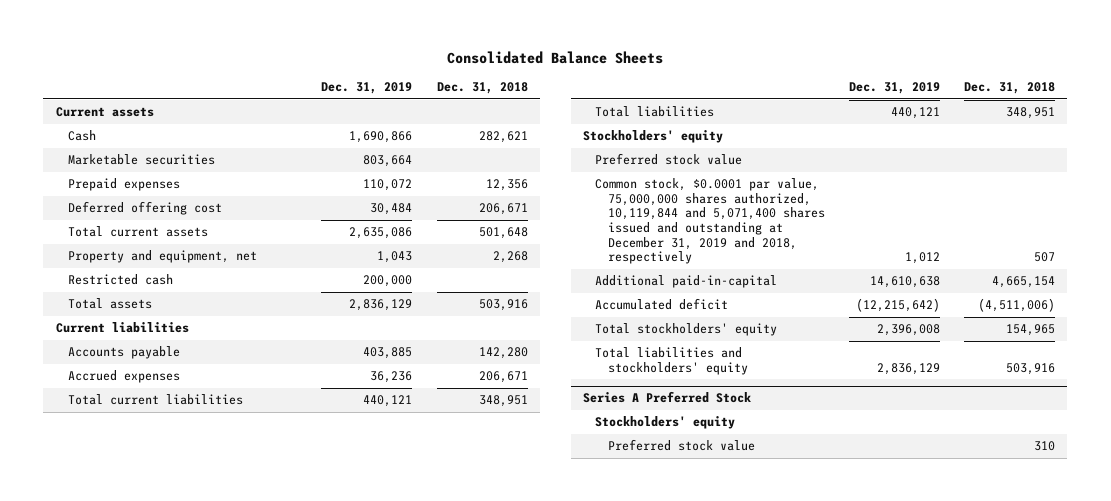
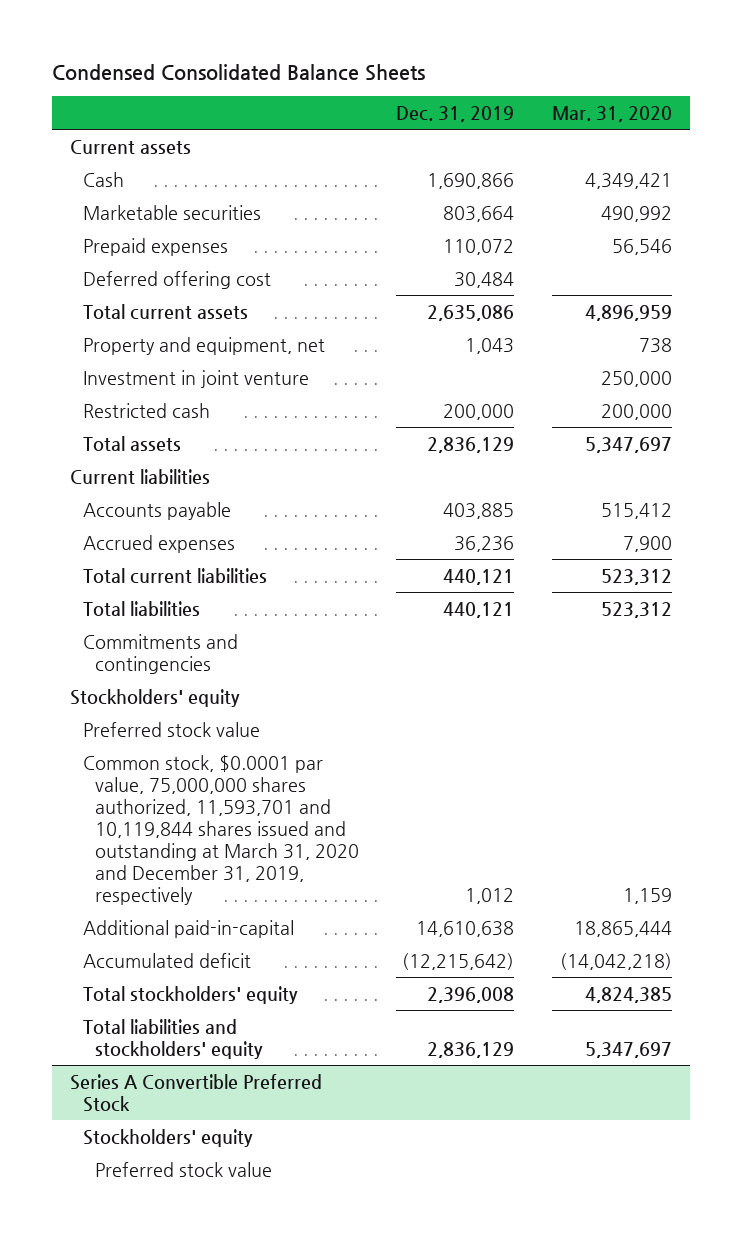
[447,50,664,64] Consolidated Balance Sheets -> [51,63,425,81] Condensed Consolidated Balance Sheets
[436,82,528,95] Dec. 31, 2018 -> none
none -> [551,105,672,122] Mar. 31, 2020
none -> [82,369,309,388] Investment in joint venture
none -> [82,633,238,674] Commitments and contingencies
[595,178,825,265] Common stock, $0.0001 par value, 75,000,000 shares authorized, 10,119,844 and 5,071,400 shares issued and outstanding at December 31, 2019 and 2018, respectively -> [82,754,360,905] Common stock, $0.0001 par value, 75,000,000 shares authorized, 11,593,701 and 10,119,844 shares issued and outstanding at March 31, 2020 and December 31, 2019, respectively
[582,391,751,404] Series A Preferred Stock -> [70,1073,323,1112] Series A Convertible Preferred Stock

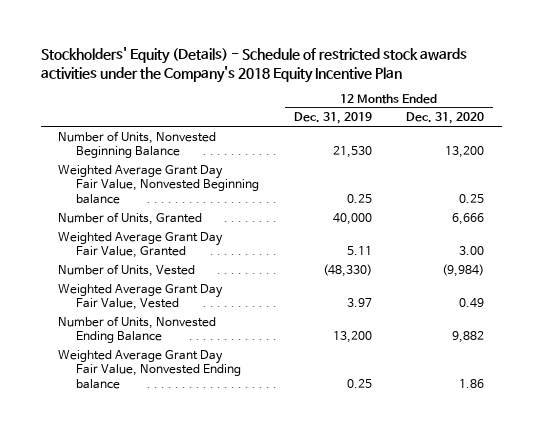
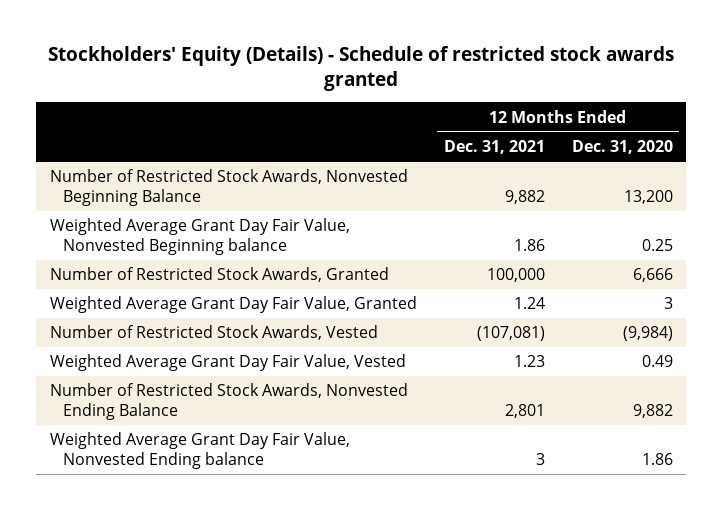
[40,47,467,83] Stockholders' Equity (Details) - Schedule of restricted stock awards activities under the Company's 2018 Equity Incentive Plan -> [48,46,675,92] Stockholders' Equity (Details) - Schedule of restricted stock awards granted
[293,112,372,125] Dec. 31, 2019 -> none
none -> [443,139,545,154] Dec. 31, 2021
[58,130,217,159] Number of Units, Nonvested Beginning Balance -> [49,169,408,206] Number of Restricted Stock Awards, Nonvested Beginning Balance
[58,211,203,225] Number of Units, Granted -> [49,267,389,283] Number of Restricted Stock Awards, Granted
[459,246,485,256] 3.00 -> [663,297,673,310] 3
[58,263,196,277] Number of Units, Vested -> [49,325,378,341] Number of Restricted Stock Awards, Vested
[58,315,217,344] Number of Units, Nonvested Ending Balance -> [49,383,408,420] Number of Restricted Stock Awards, Nonvested Ending Balance

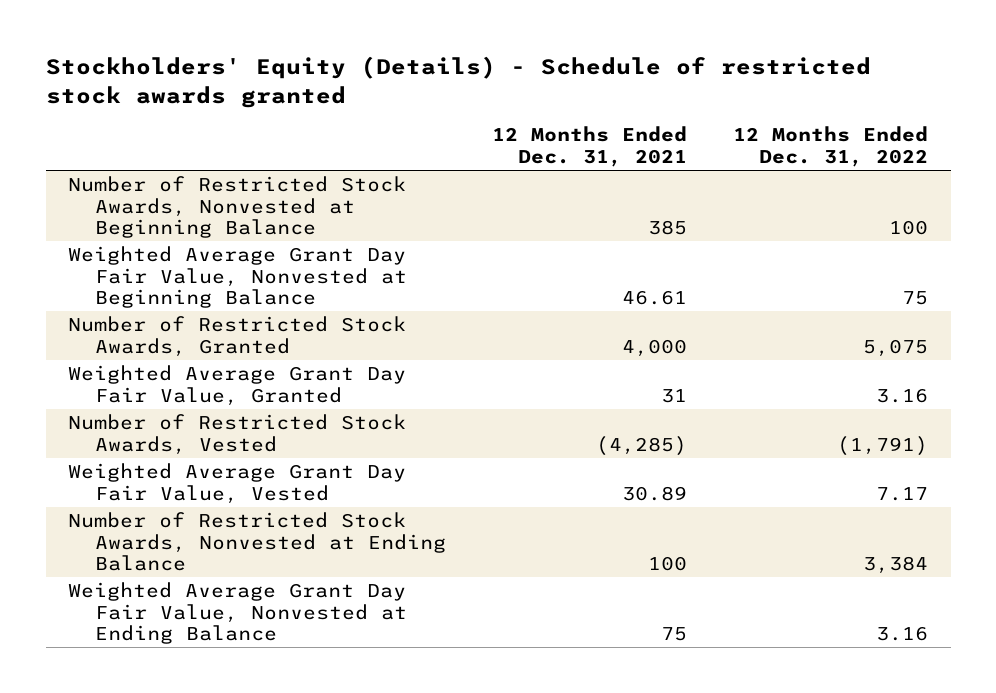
[571,139,673,154] Dec. 31, 2020 -> none
none -> [732,126,928,167] 12 Months Ended Dec. 31, 2022
[49,169,408,206] Number of Restricted Stock Awards, Nonvested Beginning Balance -> [68,176,407,238] Number of Restricted Stock Awards, Nonvested at Beginning Balance
[504,189,545,204] 9,882 -> [648,219,688,235] 385
[49,218,350,255] Weighted Average Grant Day Fair Value, Nonvested Beginning balance -> [68,246,408,308] Weighted Average Grant Day Fair Value, Nonvested at Beginning Balance
[513,238,545,251] 1.86 -> [622,289,688,305] 46.61
[486,268,545,283] 100,000 -> [622,338,688,357] 4,000
[513,297,545,310] 1.24 -> [661,388,688,403] 31
[476,326,545,342] (107,081) -> [596,435,688,456] (4,285)
[513,355,545,368] 1.23 -> [622,485,688,501] 30.89
[49,383,408,420] Number of Restricted Stock Awards, Nonvested Ending Balance -> [68,512,447,571] Number of Restricted Stock Awards, Nonvested at Ending Balance
[504,403,545,418] 2,801 -> [648,555,688,571] 100
[49,432,350,469] Weighted Average Grant Day Fair Value, Nonvested Ending balance -> [68,582,408,644] Weighted Average Grant Day Fair Value, Nonvested at Ending Balance
[535,452,545,465] 3 -> [661,626,688,641] 75

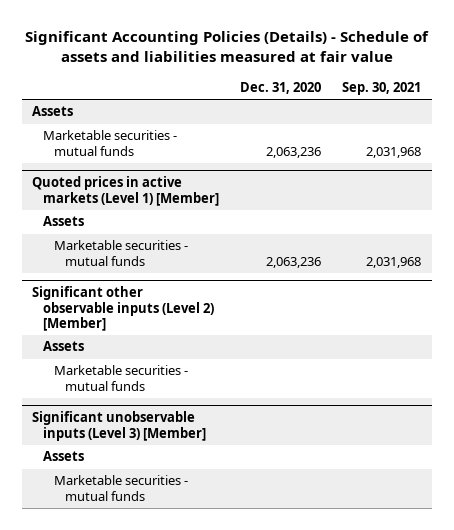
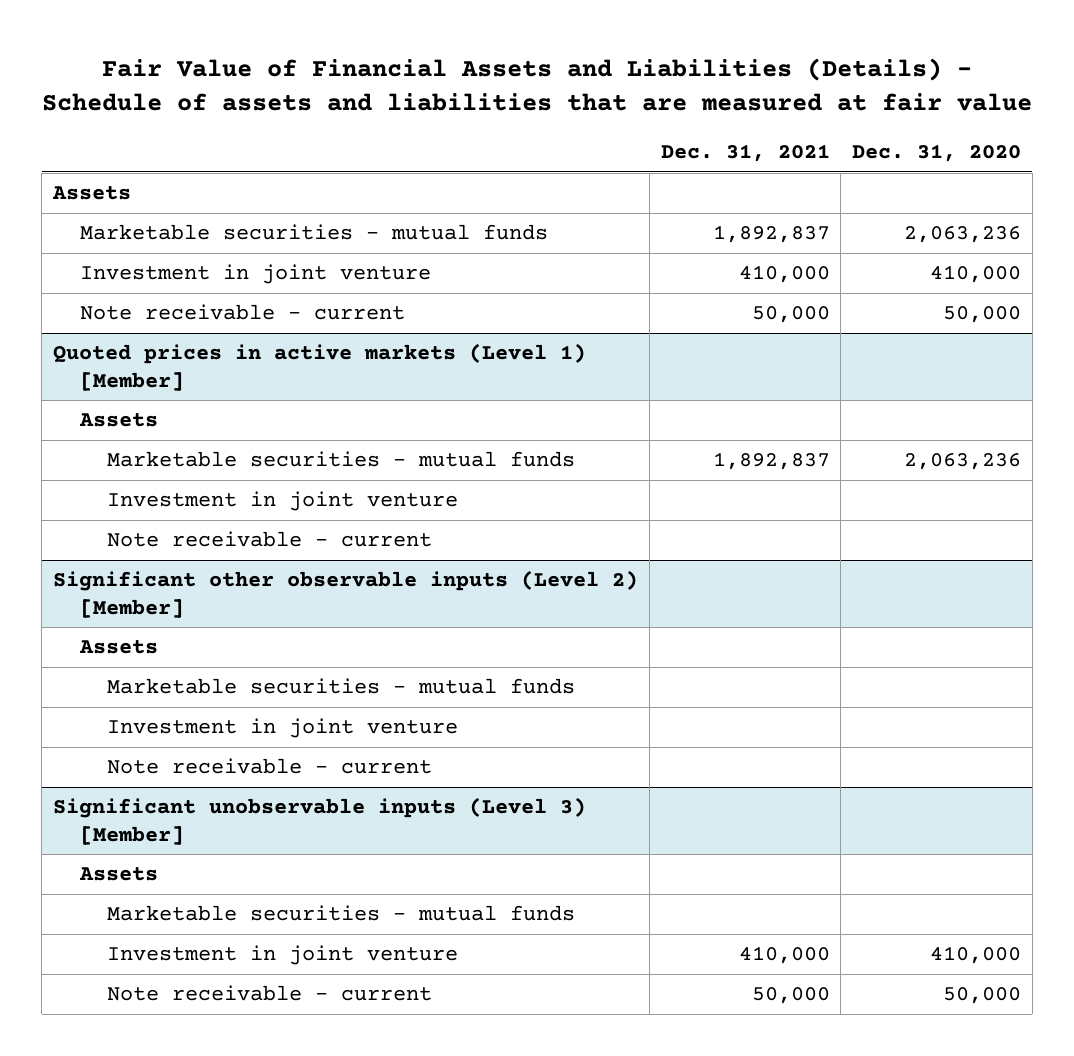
[24,31,429,63] Significant Accounting Policies (Details) - Schedule of assets and liabilities measured at fair value -> [42,57,1033,111] Fair Value of Financial Assets and Liabilities (Details) - Schedule of assets and liabilities that are measured at fair value
[342,82,422,96] Sep. 30, 2021 -> none
none -> [660,144,830,163] Dec. 31, 2021
none -> [80,264,432,285] Investment in joint venture
none -> [80,304,406,321] Note receivable - current
none -> [107,491,459,512] Investment in joint venture
none -> [107,531,433,548] Note receivable - current
none -> [107,718,459,739] Investment in joint venture
none -> [107,758,433,775] Note receivable - current
none -> [107,945,459,966] Investment in joint venture
none -> [107,985,433,1002] Note receivable - current

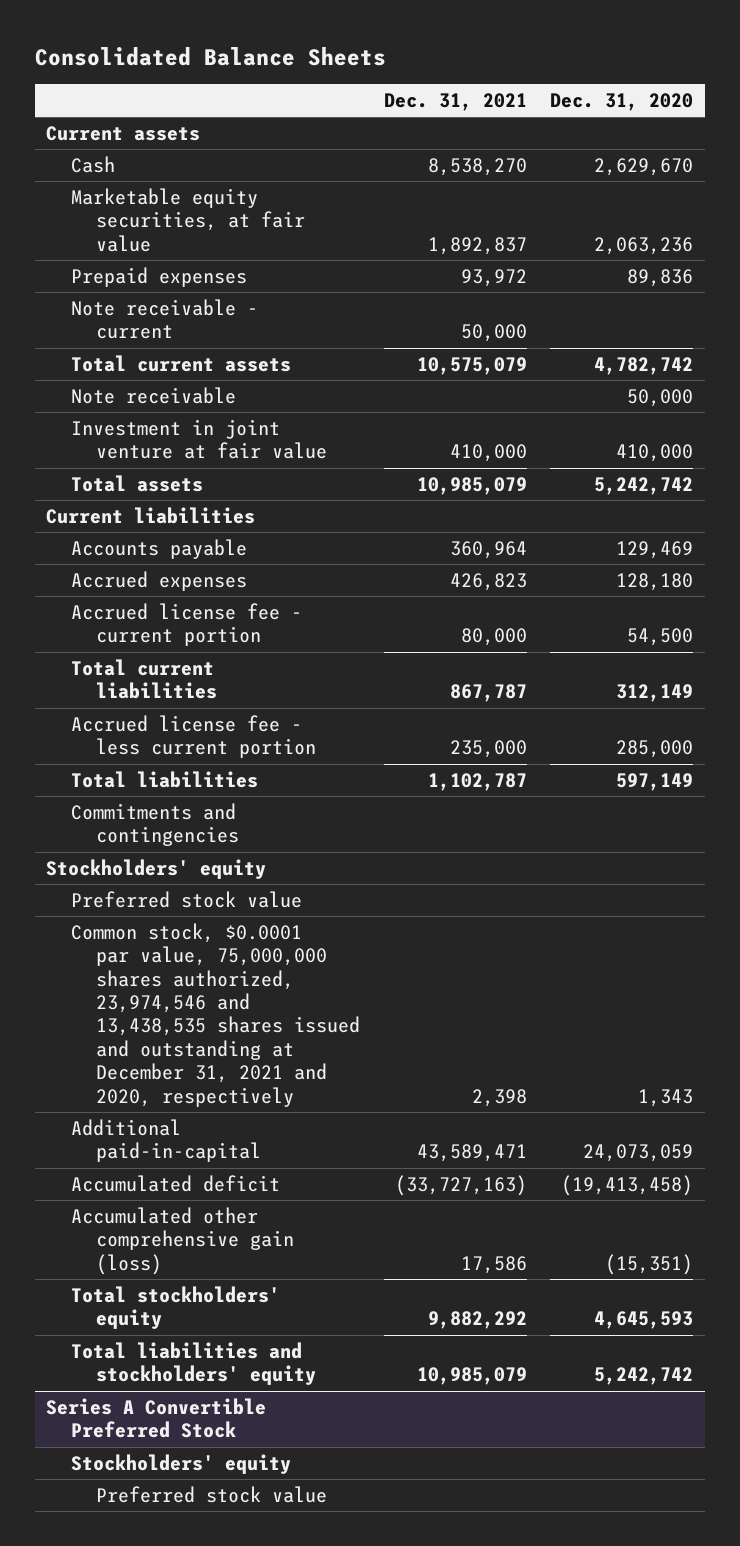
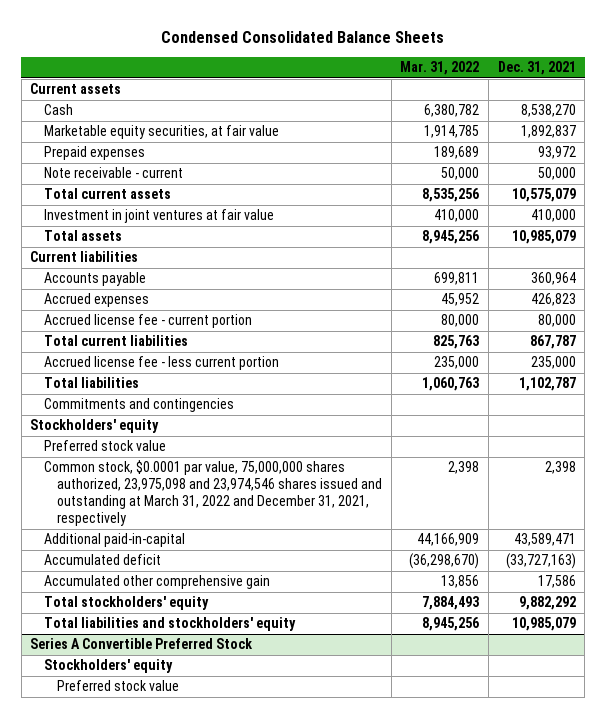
[34,46,386,66] Consolidated Balance Sheets -> [160,30,444,43] Condensed Consolidated Balance Sheets
[550,92,694,111] Dec. 31, 2020 -> none
none -> [400,61,480,76] Mar. 31, 2022
[71,386,237,404] Note receivable -> none
[71,418,328,460] Investment in joint venture at fair value -> [43,209,274,224] Investment in joint ventures at fair value
[71,922,361,1107] Common stock, $0.0001 par value, 75,000,000 shares authorized, 23,974,546 and 13,438,535 shares issued and outstanding at December 31, 2021 and 2020, respectively -> [43,460,383,527] Common stock, $0.0001 par value, 75,000,000 shares authorized, 23,975,098 and 23,974,546 shares issued and outstanding at March 31, 2022 and December 31, 2021, respectively
[71,1206,295,1275] Accumulated other comprehensive gain (loss) -> [43,575,270,590] Accumulated other comprehensive gain

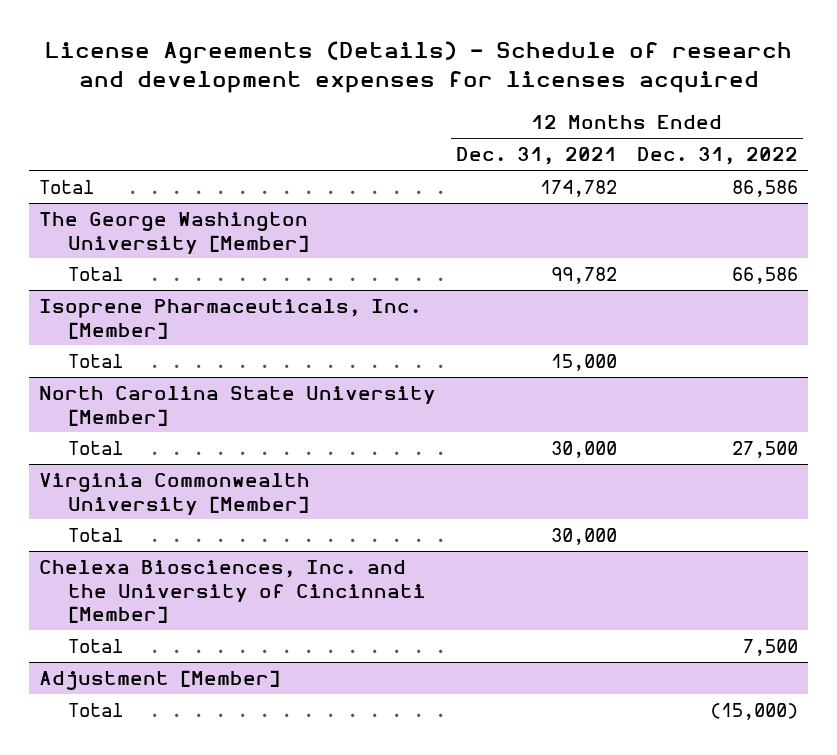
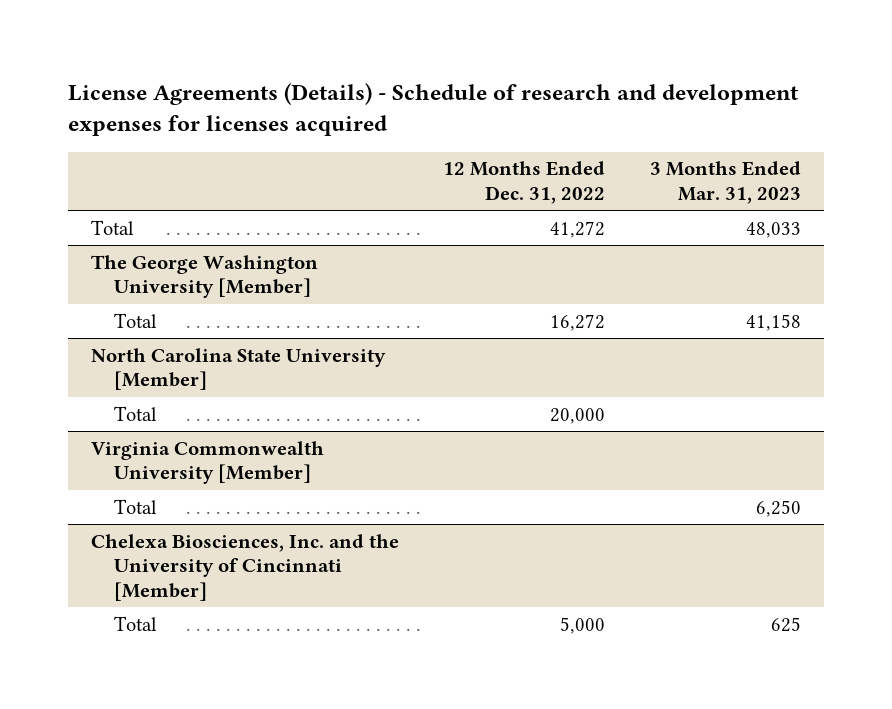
[456,147,618,166] Dec. 31, 2021 -> none
none -> [650,161,802,205] 3 Months Ended Mar. 31, 2023
[731,180,798,198] 86,586 -> [550,220,606,238] 41,272
[39,299,422,339] Isoprene Pharmaceuticals, Inc. [Member] -> none
[67,354,123,369] Total -> none
[731,267,798,285] 66,586 -> [550,313,606,331] 16,272
[731,441,798,459] 27,500 -> [550,407,606,424] 20,000
[39,670,281,691] Adjustment [Member] -> none
[67,703,123,718] Total -> none
[742,639,798,657] 7,500 -> [560,616,606,634] 5,000

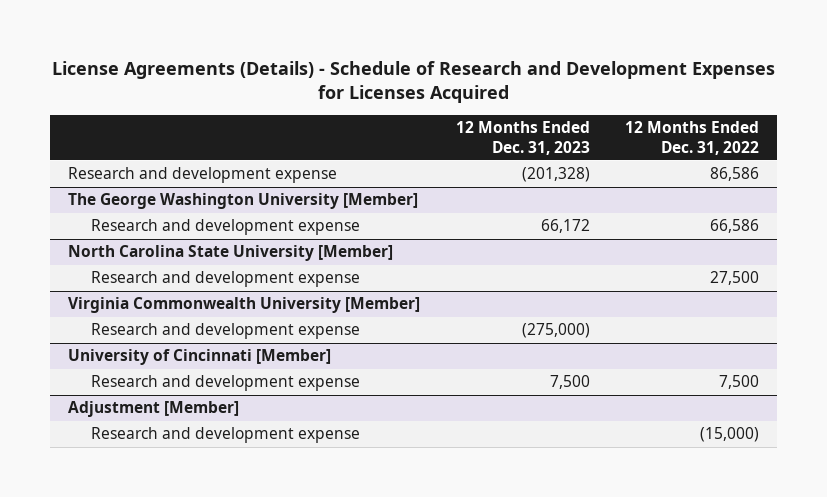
[68,82,800,137] License Agreements (Details) - Schedule of research and development expenses for licenses acquired -> [51,60,775,104] License Agreements (Details) - Schedule of Research and Development Expenses for Licenses Acquired
[650,161,802,205] 3 Months Ended Mar. 31, 2023 -> none
none -> [455,121,590,155] 12 Months Ended Dec. 31, 2023
[90,219,134,235] Total -> none
none -> [68,167,338,184] Research and development expense
[113,312,157,328] Total -> none
none -> [90,219,360,236] Research and development expense
[113,405,157,421] Total -> none
none -> [90,271,360,288] Research and development expense
[113,615,157,631] Total -> none
[113,498,157,514] Total -> [90,323,360,340] Research and development expense
[90,533,399,601] Chelexa Biosciences, Inc. and the University of Cincinnati [Member] -> [68,349,332,366] University of Cincinnati [Member]
none -> [90,375,360,392] Research and development expense
none -> [68,401,240,418] Adjustment [Member]
none -> [90,427,360,444] Research and development expense

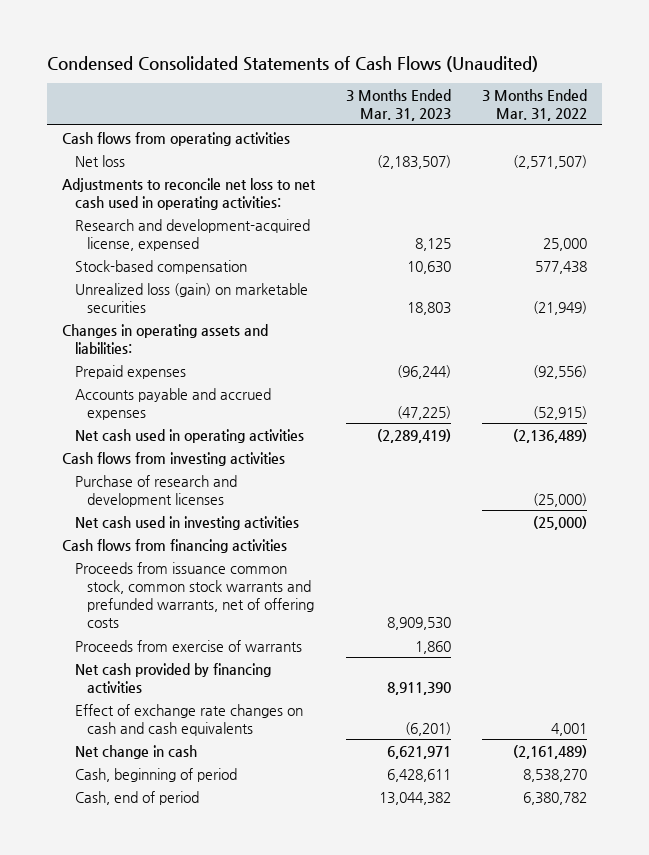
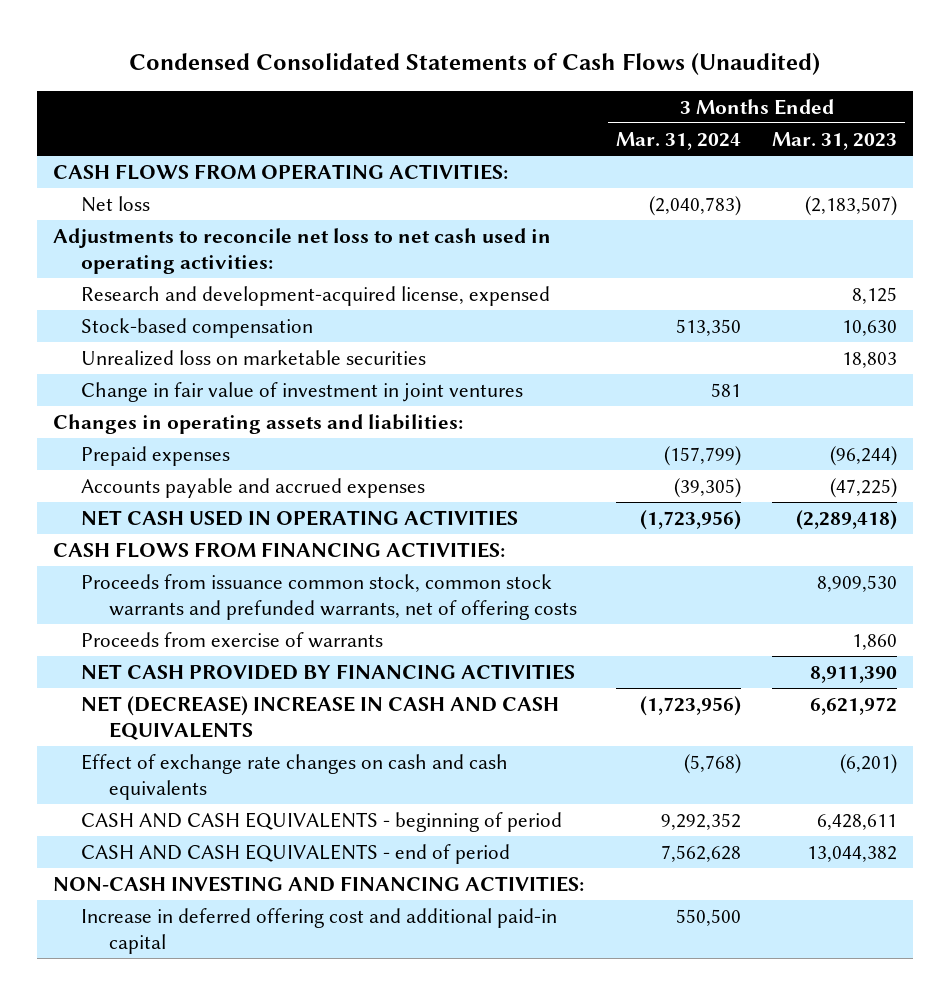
[481,89,587,122] 3 Months Ended Mar. 31, 2022 -> none
none -> [615,131,741,150] Mar. 31, 2024
[62,131,291,146] Cash flows from operating activities -> [52,163,508,180] CASH FLOWS FROM OPERATING ACTIVITIES:
[74,282,308,313] Unrealized loss (gain) on marketable securities -> [80,349,426,366] Unrealized loss on marketable securities
none -> [80,381,523,402] Change in fair value of investment in joint ventures
[62,451,286,466] Cash flows from investing activities -> none
[74,474,237,507] Purchase of research and development licenses -> none
[74,515,299,530] Net cash used in investing activities -> none
[74,428,304,443] Net cash used in operating activities -> [80,509,518,526] NET CASH USED IN OPERATING ACTIVITIES
[377,428,452,443] (2,289,419) -> [796,509,898,530] (2,289,418)
[62,538,288,553] Cash flows from financing activities -> [52,541,505,558] CASH FLOWS FROM FINANCING ACTIVITIES:
[74,662,271,693] Net cash provided by financing activities -> [80,663,575,680] NET CASH PROVIDED BY FINANCING ACTIVITIES
none -> [80,695,559,740] NET (DECREASE) INCREASE IN CASH AND CASH EQUIVALENTS
[74,744,197,759] Net change in cash -> none
[74,767,237,782] Cash, beginning of period -> [80,811,562,832] CASH AND CASH EQUIVALENTS - beginning of period
[74,790,199,805] Cash, end of period -> [80,843,510,864] CASH AND CASH EQUIVALENTS - end of period
none -> [52,875,584,892] NON-CASH INVESTING AND FINANCING ACTIVITIES:
none -> [80,907,557,954] Increase in deferred offering cost and additional paid-in capital

